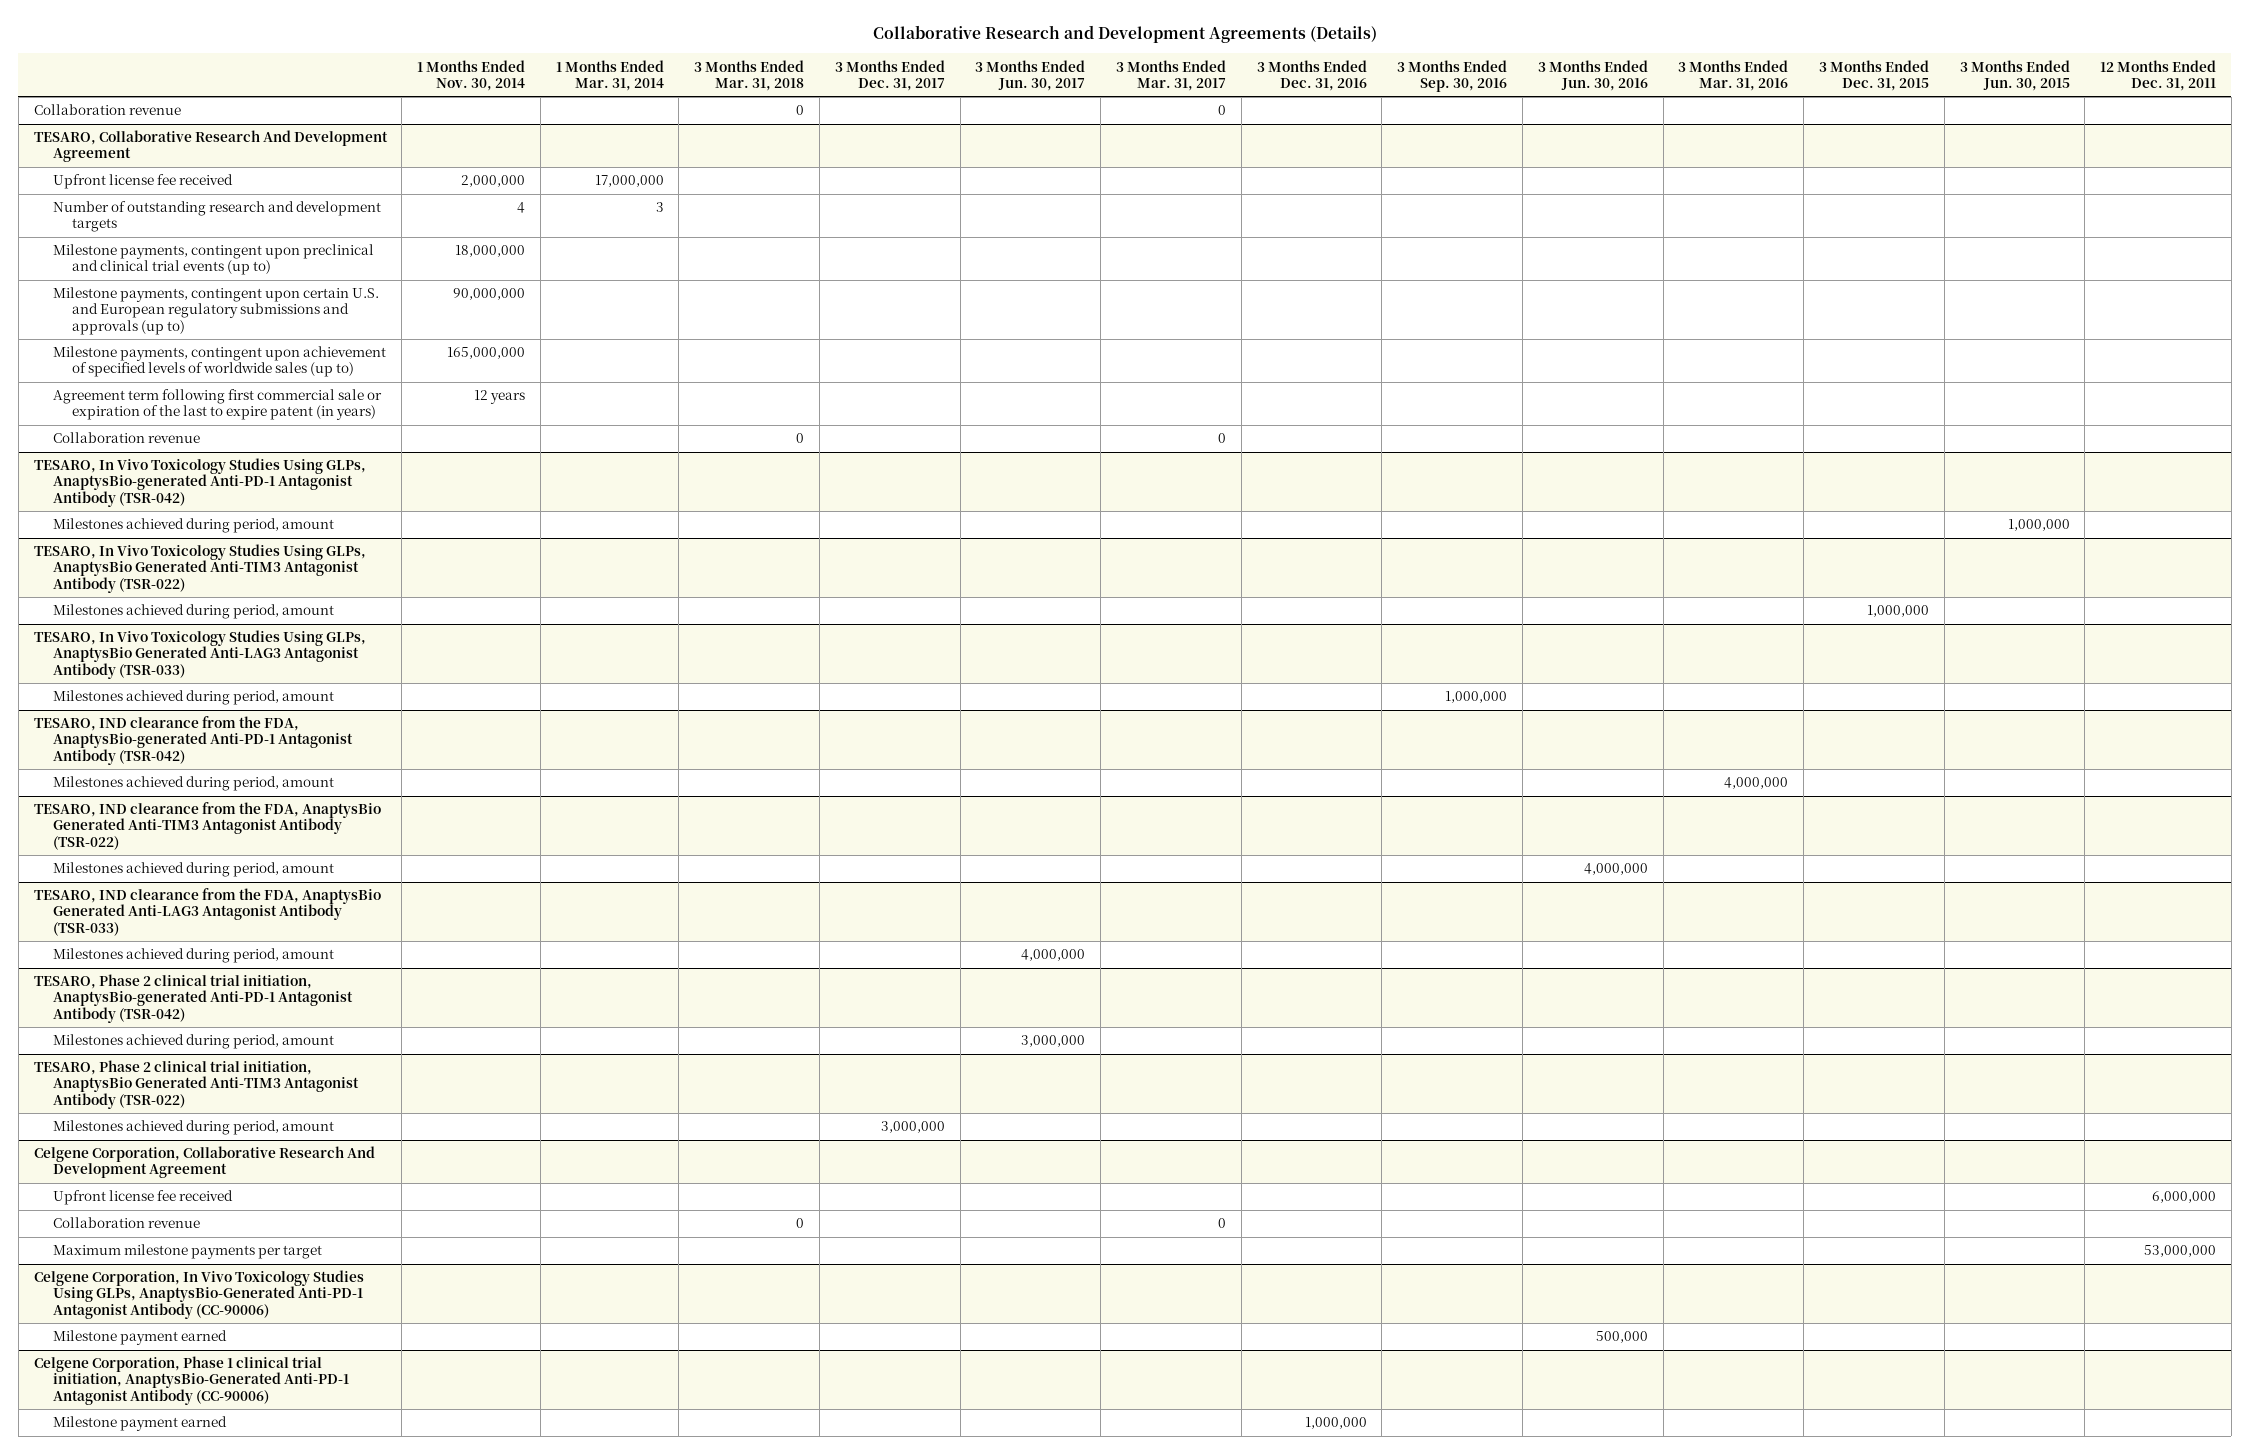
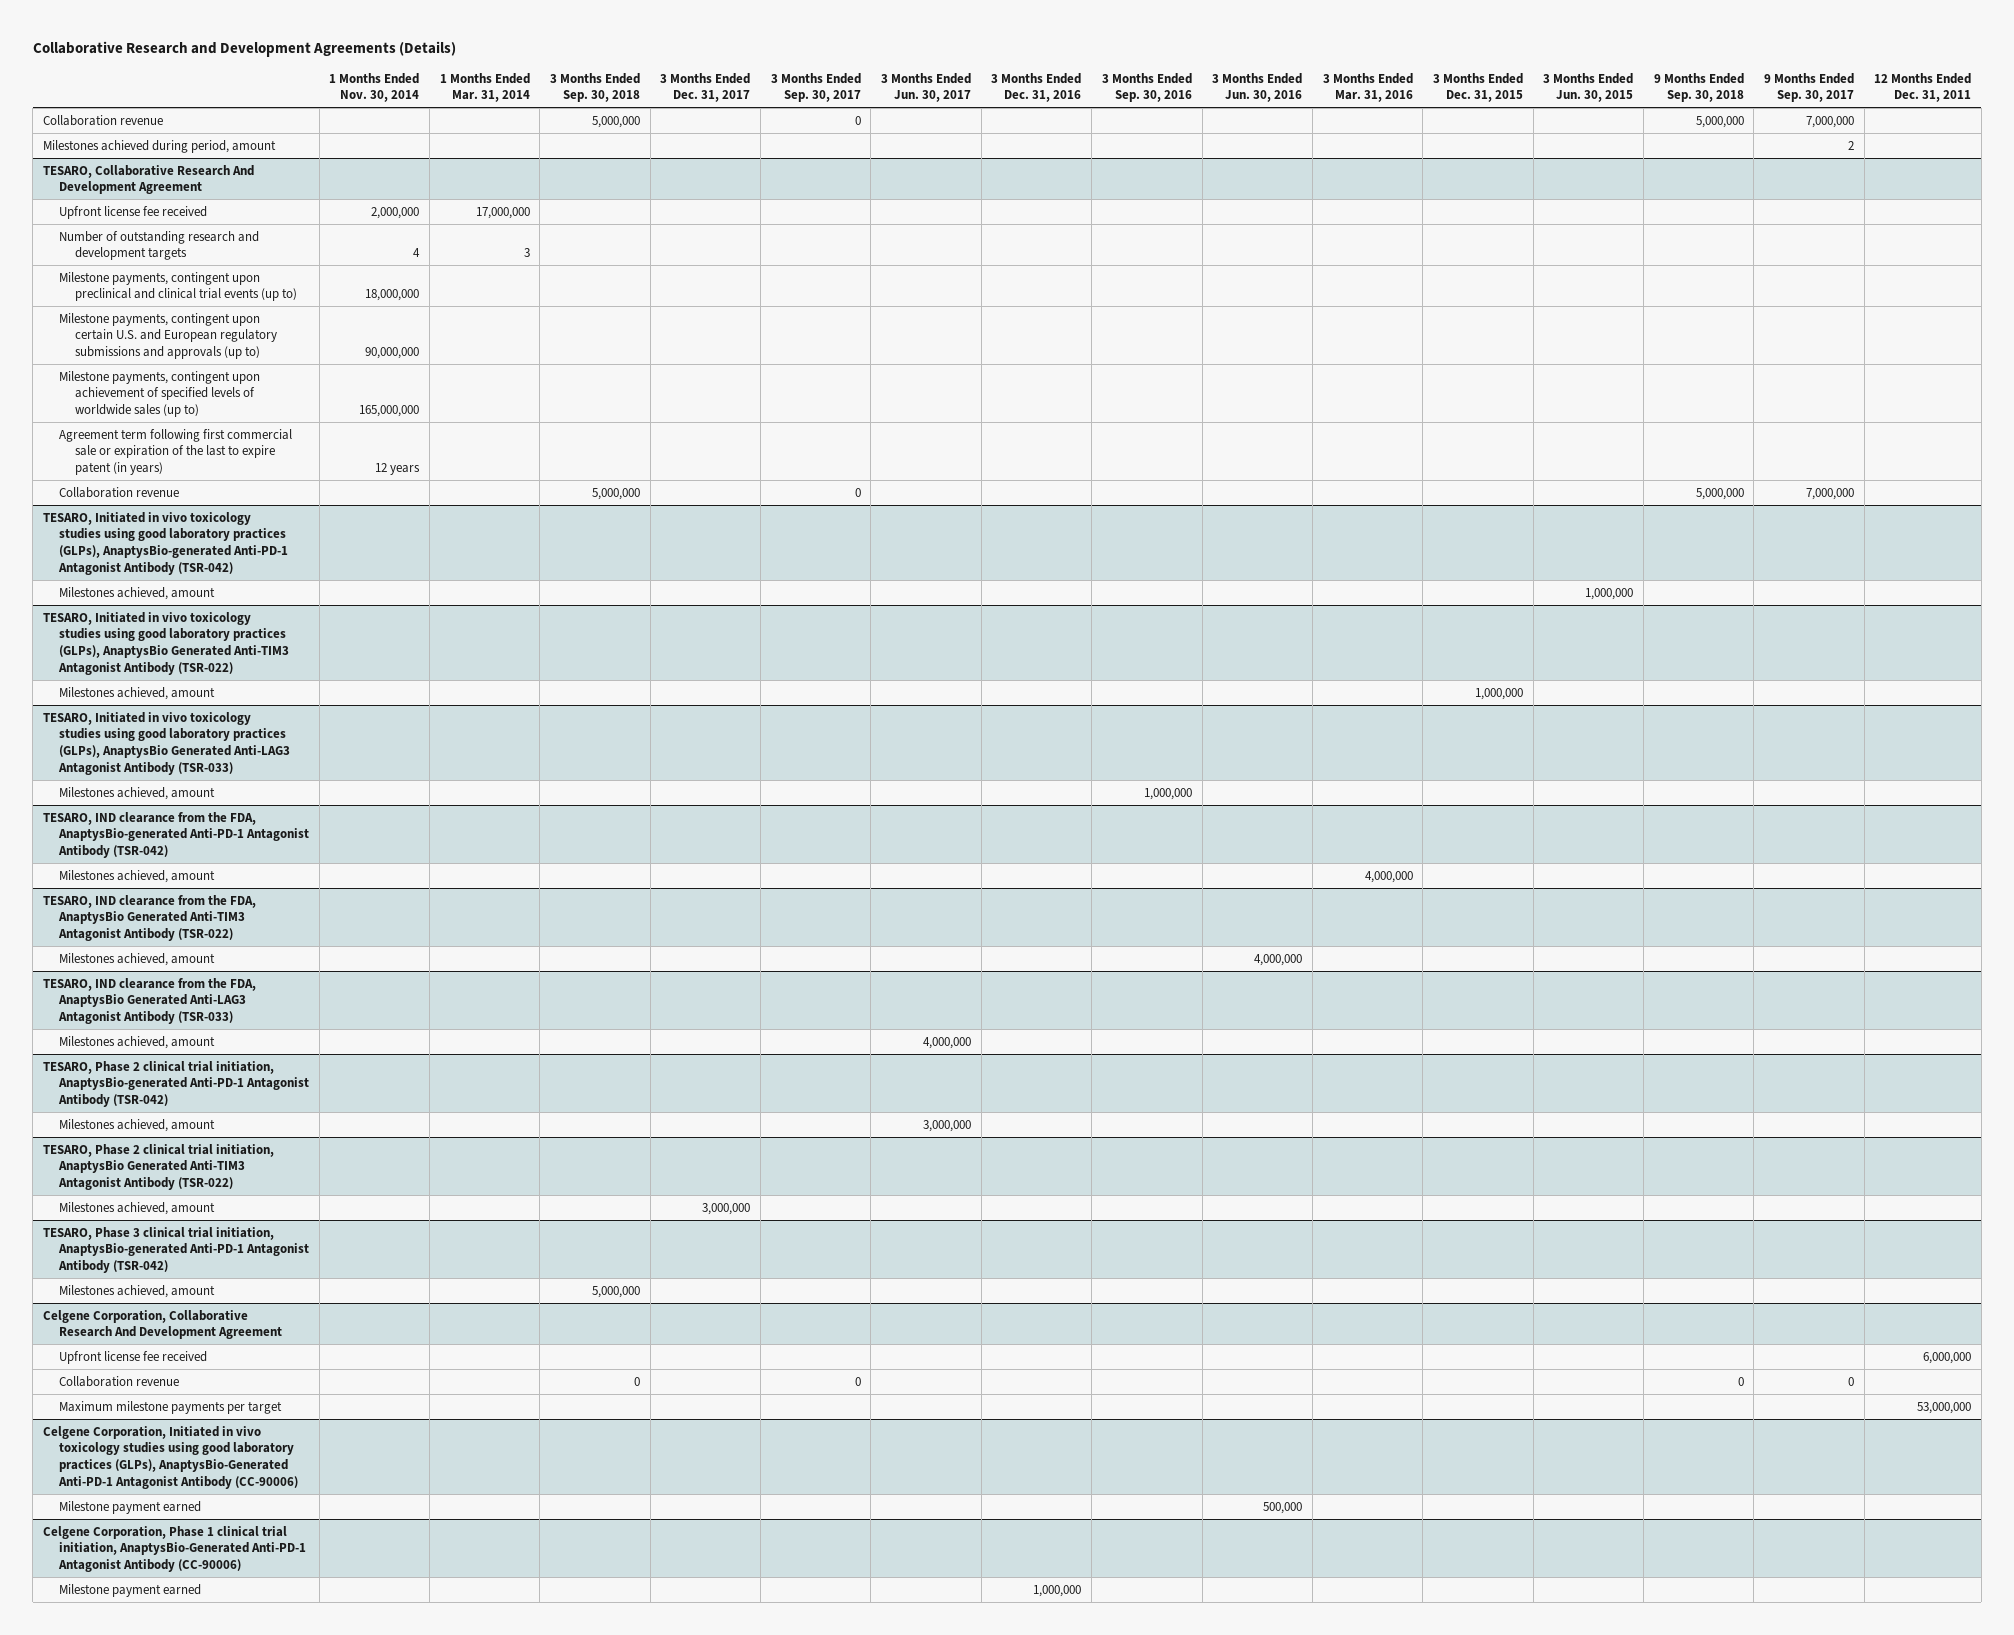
[694,59,805,91] 3 Months Ended Mar. 31, 2018 -> none
[1116,59,1227,91] 3 Months Ended Mar. 31, 2017 -> none
none -> [550,72,641,103] 3 Months Ended Sep. 30, 2018
none -> [770,72,861,103] 3 Months Ended Sep. 30, 2017
none -> [1653,72,1744,103] 9 Months Ended Sep. 30, 2018
none -> [1763,72,1854,103] 9 Months Ended Sep. 30, 2017
none -> [42,139,276,153] Milestones achieved during period, amount
[33,458,366,507] TESARO, In Vivo Toxicology Studies Using GLPs, AnaptysBio-generated Anti-PD-1 Antagonist Antibody (TSR-042) -> [42,511,289,575] TESARO, Initiated in vivo toxicology studies using good laboratory practices (GLPs), AnaptysBio-generated Anti-PD-1 Antagonist Antibody (TSR-042)
[52,518,334,534] Milestones achieved during period, amount -> [59,586,216,600] Milestones achieved, amount
[33,544,366,593] TESARO, In Vivo Toxicology Studies Using GLPs, AnaptysBio Generated Anti-TIM3 Antagonist Antibody (TSR-022) -> [42,611,290,675] TESARO, Initiated in vivo toxicology studies using good laboratory practices (GLPs), AnaptysBio Generated Anti-TIM3 Antagonist Antibody (TSR-022)
[52,604,334,620] Milestones achieved during period, amount -> [59,686,216,700] Milestones achieved, amount
[33,630,366,679] TESARO, In Vivo Toxicology Studies Using GLPs, AnaptysBio Generated Anti-LAG3 Antagonist Antibody (TSR-033) -> [42,711,291,775] TESARO, Initiated in vivo toxicology studies using good laboratory practices (GLPs), AnaptysBio Generated Anti-LAG3 Antagonist Antibody (TSR-033)
[52,690,334,706] Milestones achieved during period, amount -> [59,786,216,800] Milestones achieved, amount
[52,776,334,792] Milestones achieved during period, amount -> [59,869,216,883] Milestones achieved, amount
[52,862,334,878] Milestones achieved during period, amount -> [59,952,216,966] Milestones achieved, amount
[52,948,334,964] Milestones achieved during period, amount -> [59,1035,216,1049] Milestones achieved, amount
[52,1034,334,1050] Milestones achieved during period, amount -> [59,1118,216,1132] Milestones achieved, amount
[52,1120,334,1136] Milestones achieved during period, amount -> [59,1201,216,1215] Milestones achieved, amount
none -> [42,1226,310,1273] TESARO, Phase 3 clinical trial initiation, AnaptysBio-generated Anti-PD-1 Antagonist Antibody (TSR-042)
none -> [59,1284,216,1298] Milestones achieved, amount
[33,1270,364,1319] Celgene Corporation, In Vivo Toxicology Studies Using GLPs, AnaptysBio-Generated Anti-PD-1 Antagonist Antibody (CC-90006) -> [42,1425,299,1489] Celgene Corporation, Initiated in vivo toxicology studies using good laboratory practices (GLPs), AnaptysBio-Generated Anti-PD-1 Antagonist Antibody (CC-90006)

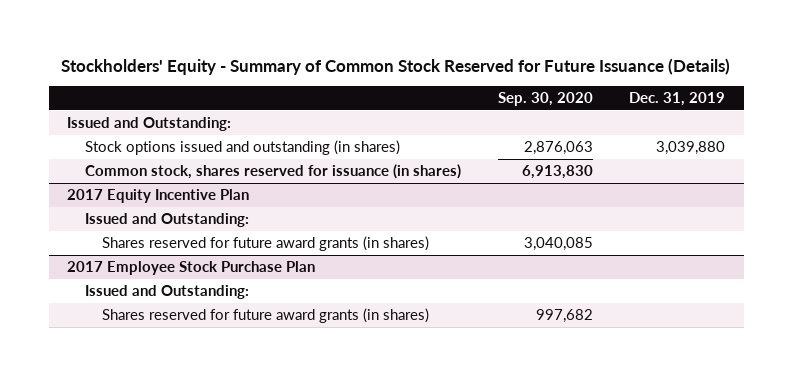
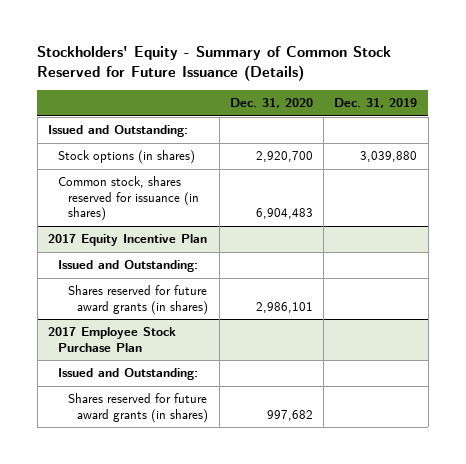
[497,92,593,107] Sep. 30, 2020 -> none
none -> [229,98,313,109] Dec. 31, 2020
[84,140,400,156] Stock options issued and outstanding (in shares) -> [57,150,195,165] Stock options (in shares)

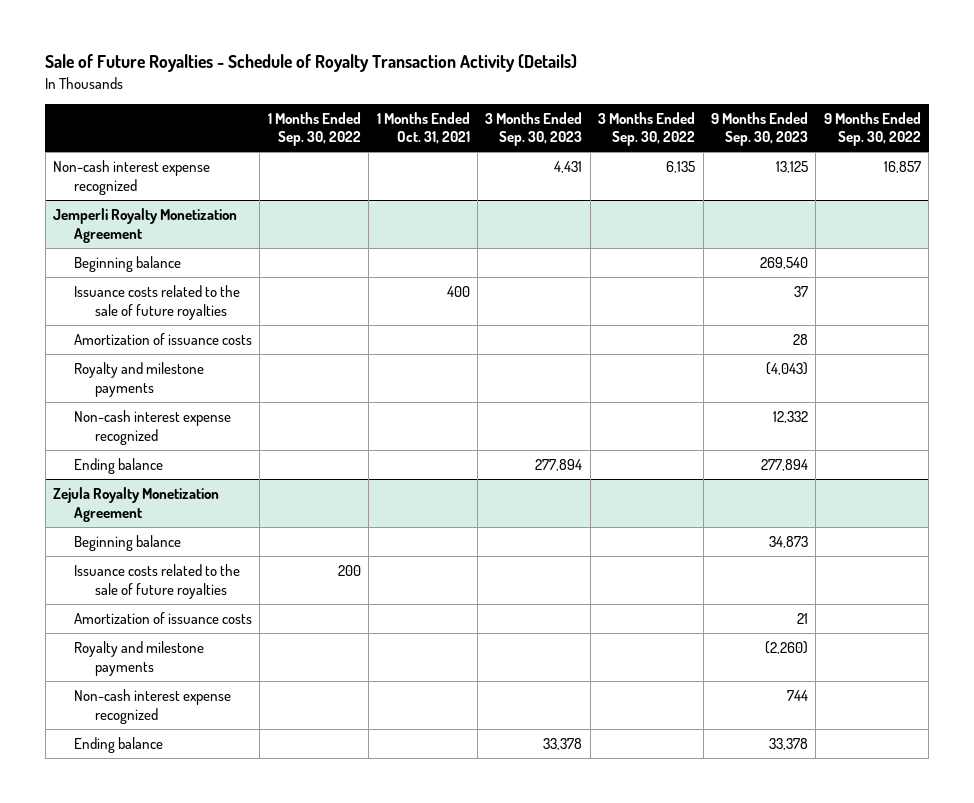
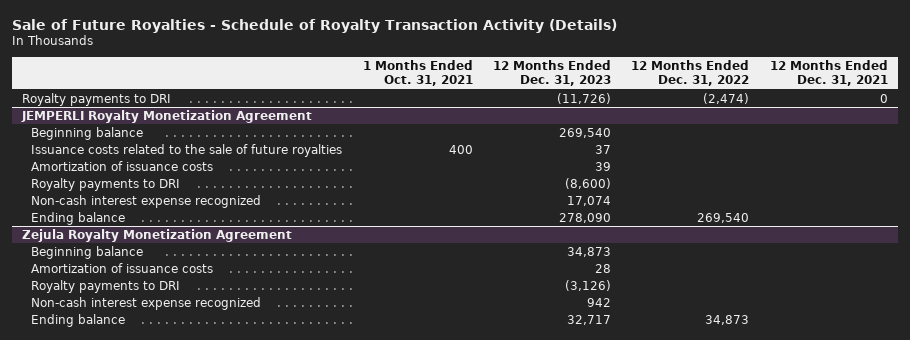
[267,111,361,147] 1 Months Ended Sep. 30, 2022 -> none
[485,111,583,147] 3 Months Ended Sep. 30, 2023 -> none
[598,111,696,147] 3 Months Ended Sep. 30, 2022 -> none
[710,111,808,147] 9 Months Ended Sep. 30, 2023 -> none
[823,111,921,147] 9 Months Ended Sep. 30, 2022 -> none
none -> [493,59,612,87] 12 Months Ended Dec. 31, 2023
none -> [631,59,750,87] 12 Months Ended Dec. 31, 2022
none -> [769,59,888,87] 12 Months Ended Dec. 31, 2021
[52,159,210,195] Non-cash interest expense recognized -> none
none -> [21,92,171,106] Royalty payments to DRI
[52,207,237,243] Jemperli Royalty Monetization Agreement -> [20,109,312,123] JEMPERLI Royalty Monetization Agreement
[73,361,204,397] Royalty and milestone payments -> [31,177,181,191] Royalty payments to DRI
[73,563,240,599] Issuance costs related to the sale of future royalties -> none
[73,640,204,676] Royalty and milestone payments -> [31,279,181,293] Royalty payments to DRI

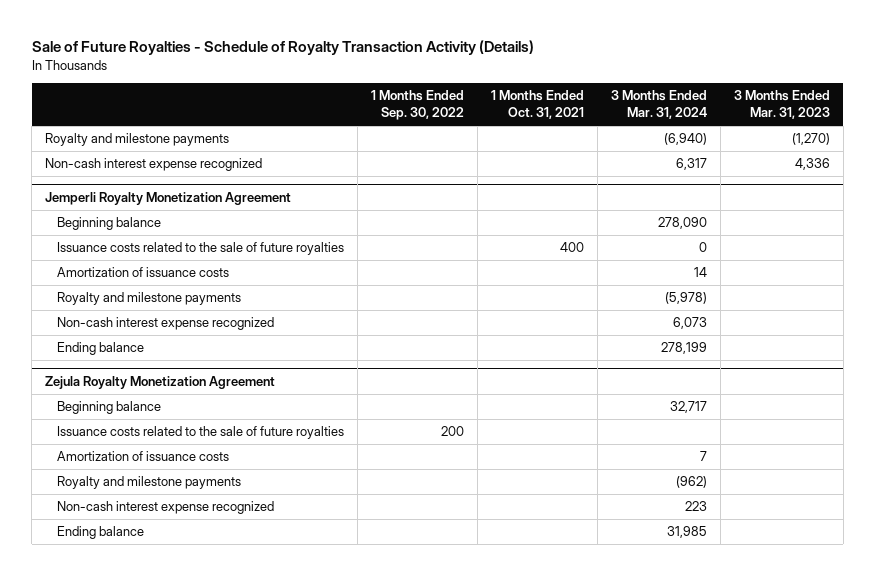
[493,59,612,87] 12 Months Ended Dec. 31, 2023 -> none
[631,59,750,87] 12 Months Ended Dec. 31, 2022 -> none
[769,59,888,87] 12 Months Ended Dec. 31, 2021 -> none
none -> [370,90,464,121] 1 Months Ended Sep. 30, 2022
none -> [610,90,707,120] 3 Months Ended Mar. 31, 2024
none -> [733,90,830,120] 3 Months Ended Mar. 31, 2023
[21,92,171,106] Royalty payments to DRI -> [45,133,230,147] Royalty and milestone payments
none -> [45,158,263,172] Non-cash interest expense recognized
[20,109,312,123] JEMPERLI Royalty Monetization Agreement -> [45,191,292,205] Jemperli Royalty Monetization Agreement
[31,177,181,191] Royalty payments to DRI -> [56,292,241,306] Royalty and milestone payments
none -> [56,426,344,440] Issuance costs related to the sale of future royalties
[31,279,181,293] Royalty payments to DRI -> [56,476,241,490] Royalty and milestone payments

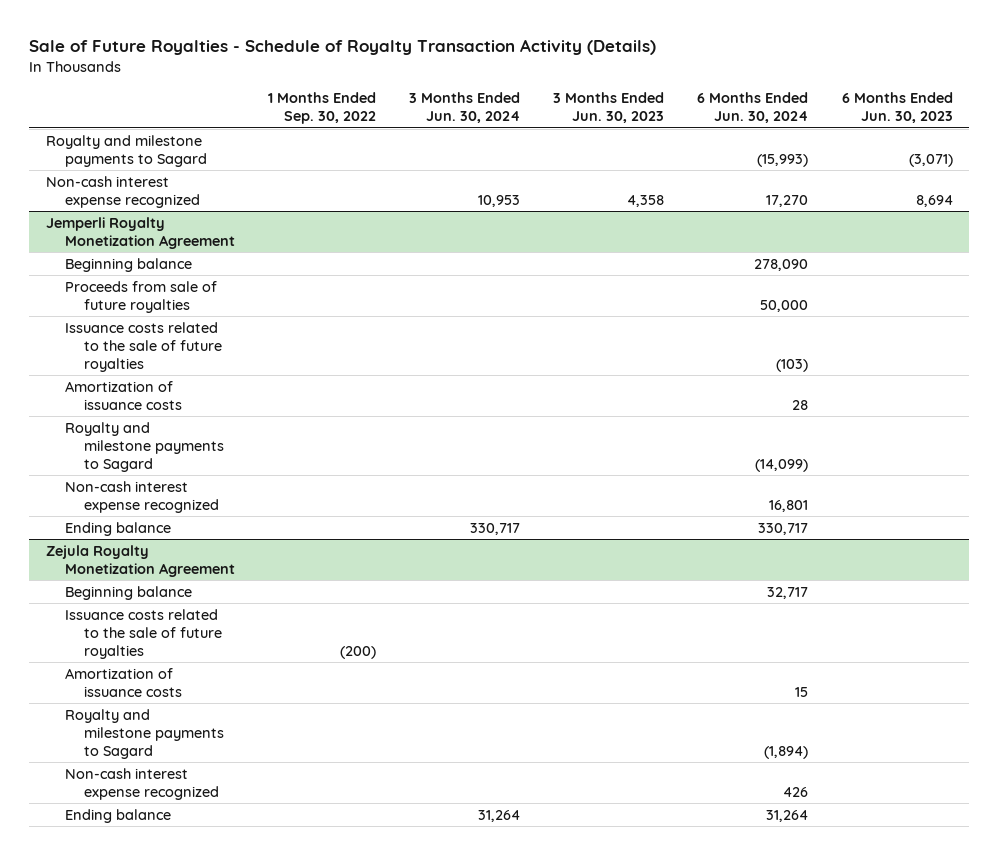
[490,90,584,120] 1 Months Ended Oct. 31, 2021 -> none
[610,90,707,120] 3 Months Ended Mar. 31, 2024 -> none
[733,90,830,120] 3 Months Ended Mar. 31, 2023 -> none
none -> [409,92,521,124] 3 Months Ended Jun. 30, 2024
none -> [553,92,665,124] 3 Months Ended Jun. 30, 2023
none -> [697,92,809,124] 6 Months Ended Jun. 30, 2024
none -> [841,92,953,124] 6 Months Ended Jun. 30, 2023
[45,133,230,147] Royalty and milestone payments -> [46,134,208,167] Royalty and milestone payments to Sagard
none -> [65,280,218,313] Proceeds from sale of future royalties
[56,292,241,306] Royalty and milestone payments -> [65,421,224,472] Royalty and milestone payments to Sagard
[440,426,464,437] 200 -> [340,645,377,659] (200)
[56,476,241,490] Royalty and milestone payments -> [65,708,224,759] Royalty and milestone payments to Sagard

